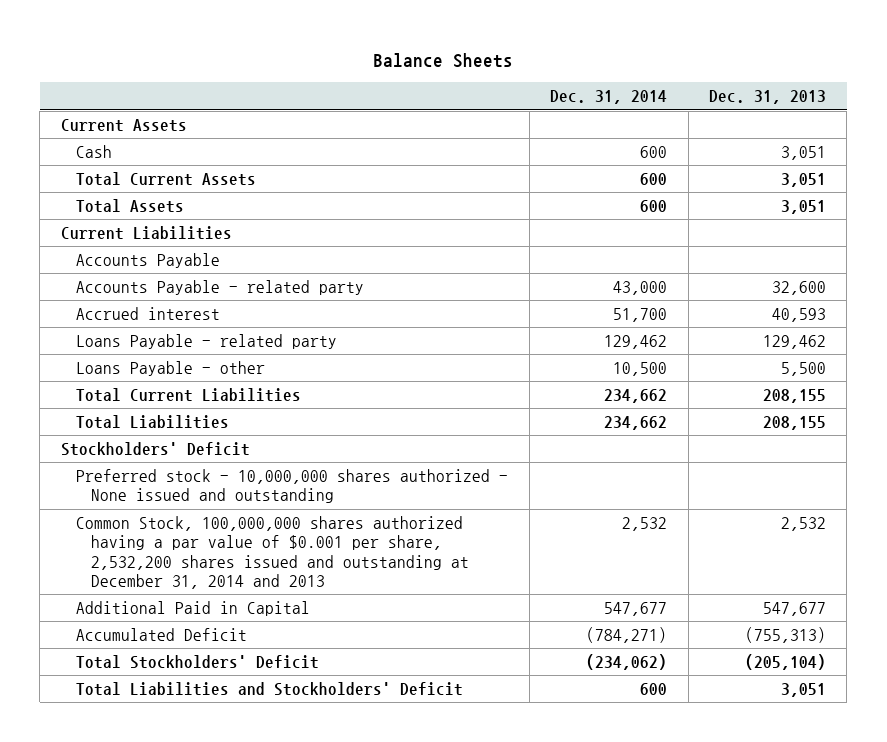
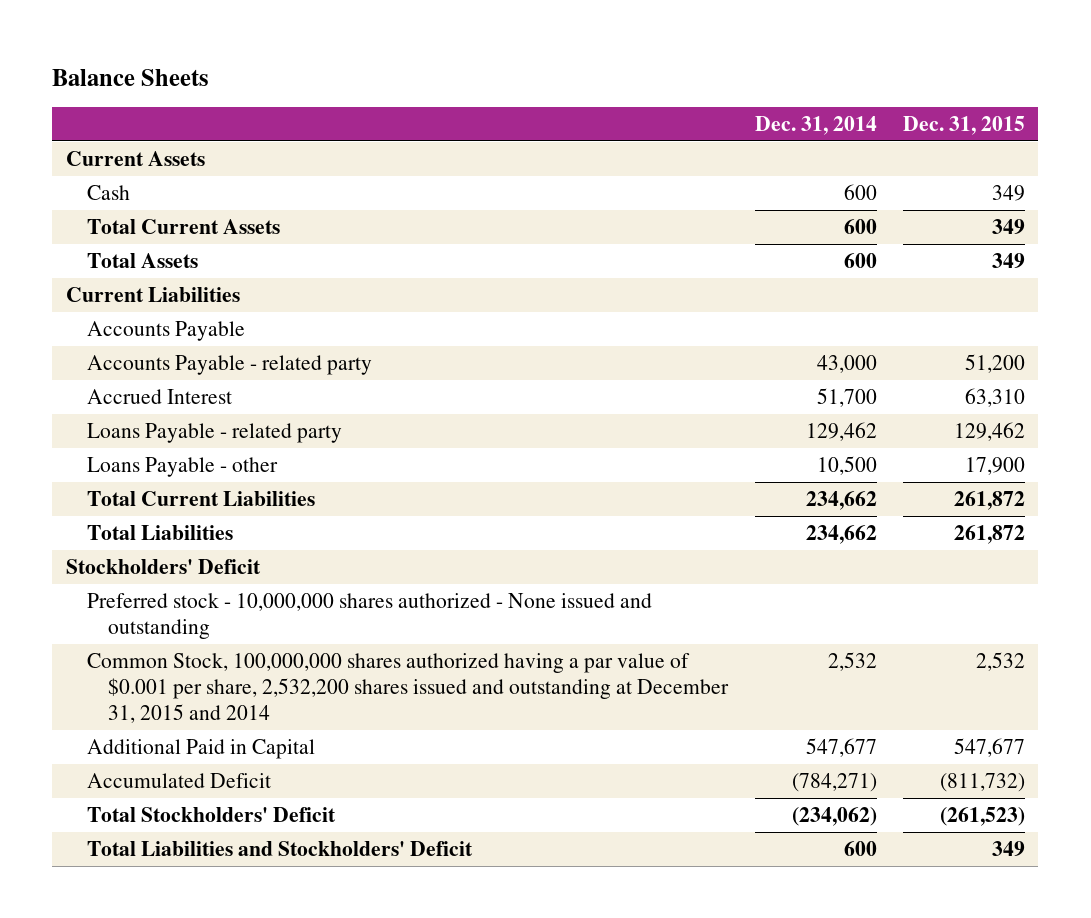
[709,90,827,105] Dec. 31, 2013 -> none
none -> [902,115,1025,135] Dec. 31, 2015
[76,306,221,320] Accrued interest -> [86,388,232,404] Accrued Interest
[76,515,470,589] Common Stock, 100,000,000 shares authorized having a par value of $0.001 per share, 2,532,200 shares issued and outstanding at December 31, 2014 and 2013 -> [86,652,730,723] Common Stock, 100,000,000 shares authorized having a par value of $0.001 per share, 2,532,200 shares issued and outstanding at December 31, 2015 and 2014

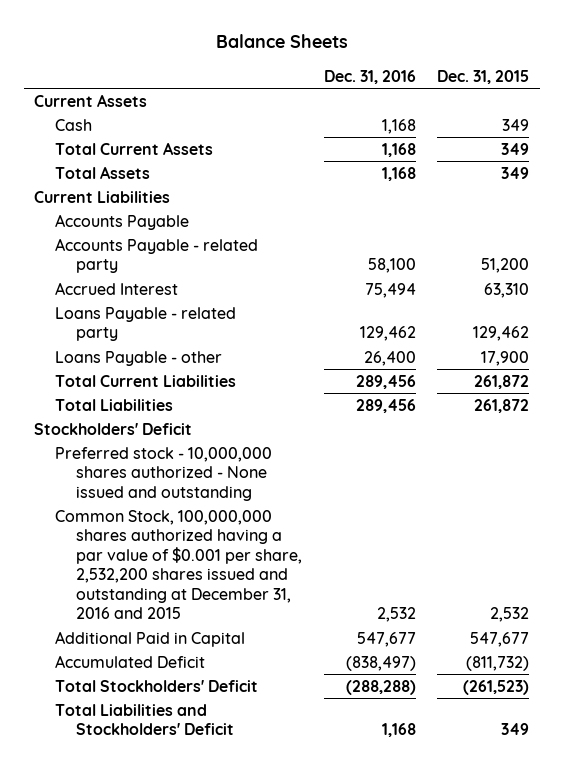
[754,115,877,135] Dec. 31, 2014 -> none
none -> [323,69,416,84] Dec. 31, 2016
[86,652,730,723] Common Stock, 100,000,000 shares authorized having a par value of $0.001 per share, 2,532,200 shares issued and outstanding at December 31, 2015 and 2014 -> [55,509,303,620] Common Stock, 100,000,000 shares authorized having a par value of $0.001 per share, 2,532,200 shares issued and outstanding at December 31, 2016 and 2015

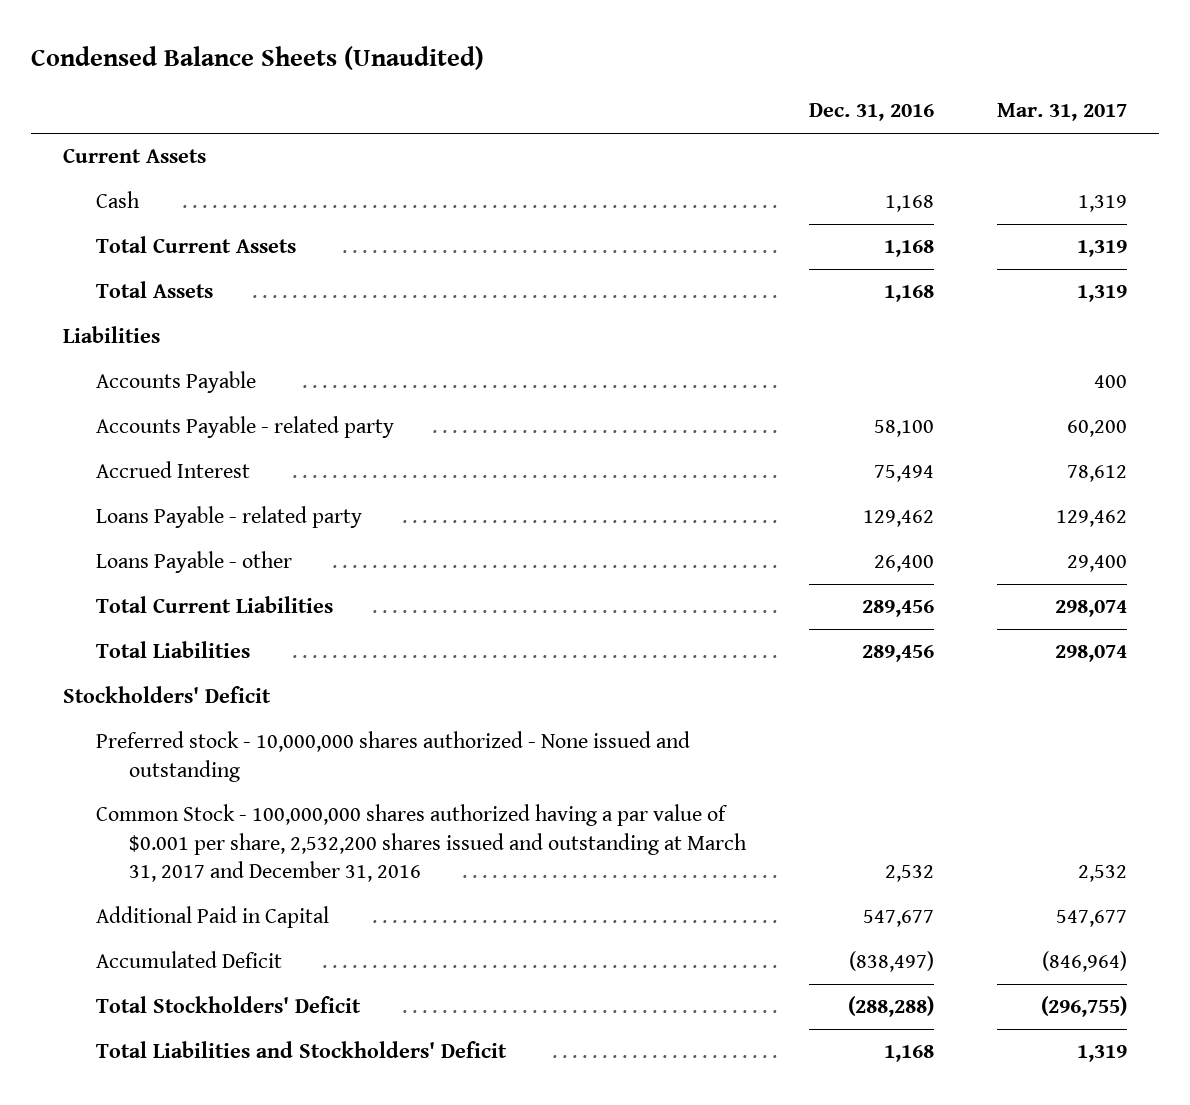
[215,34,348,49] Balance Sheets -> [31,45,485,70] Condensed Balance Sheets (Unaudited)
[437,69,530,84] Dec. 31, 2015 -> none
none -> [997,103,1128,122] Mar. 31, 2017
[34,190,171,203] Current Liabilities -> [62,326,160,344] Liabilities
[55,509,303,620] Common Stock, 100,000,000 shares authorized having a par value of $0.001 per share, 2,532,200 shares issued and outstanding at December 31, 2016 and 2015 -> [95,804,747,882] Common Stock - 100,000,000 shares authorized having a par value of $0.001 per share, 2,532,200 shares issued and outstanding at March 31, 2017 and December 31, 2016

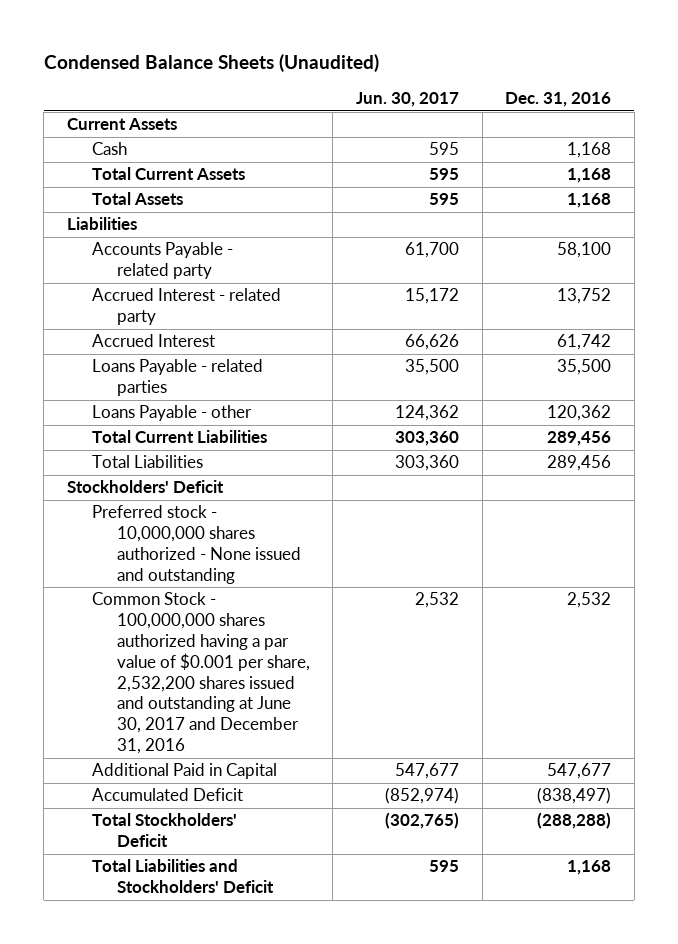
[997,103,1128,122] Mar. 31, 2017 -> none
none -> [355,92,459,108] Jun. 30, 2017
[95,371,256,394] Accounts Payable -> none
none -> [91,288,281,326] Accrued Interest - related party
[874,465,935,483] 75,494 -> [557,334,612,351] 61,742
[95,506,362,529] Loans Payable - related party -> [91,359,263,397] Loans Payable - related parties
[863,510,935,528] 129,462 -> [557,359,612,376] 35,500
[874,555,935,573] 26,400 -> [547,405,612,422] 120,362
[95,804,747,882] Common Stock - 100,000,000 shares authorized having a par value of $0.001 per share, 2,532,200 shares issued and outstanding at March 31, 2017 and December 31, 2016 -> [91,592,310,755] Common Stock - 100,000,000 shares authorized having a par value of $0.001 per share, 2,532,200 shares issued and outstanding at June 30, 2017 and December 31, 2016

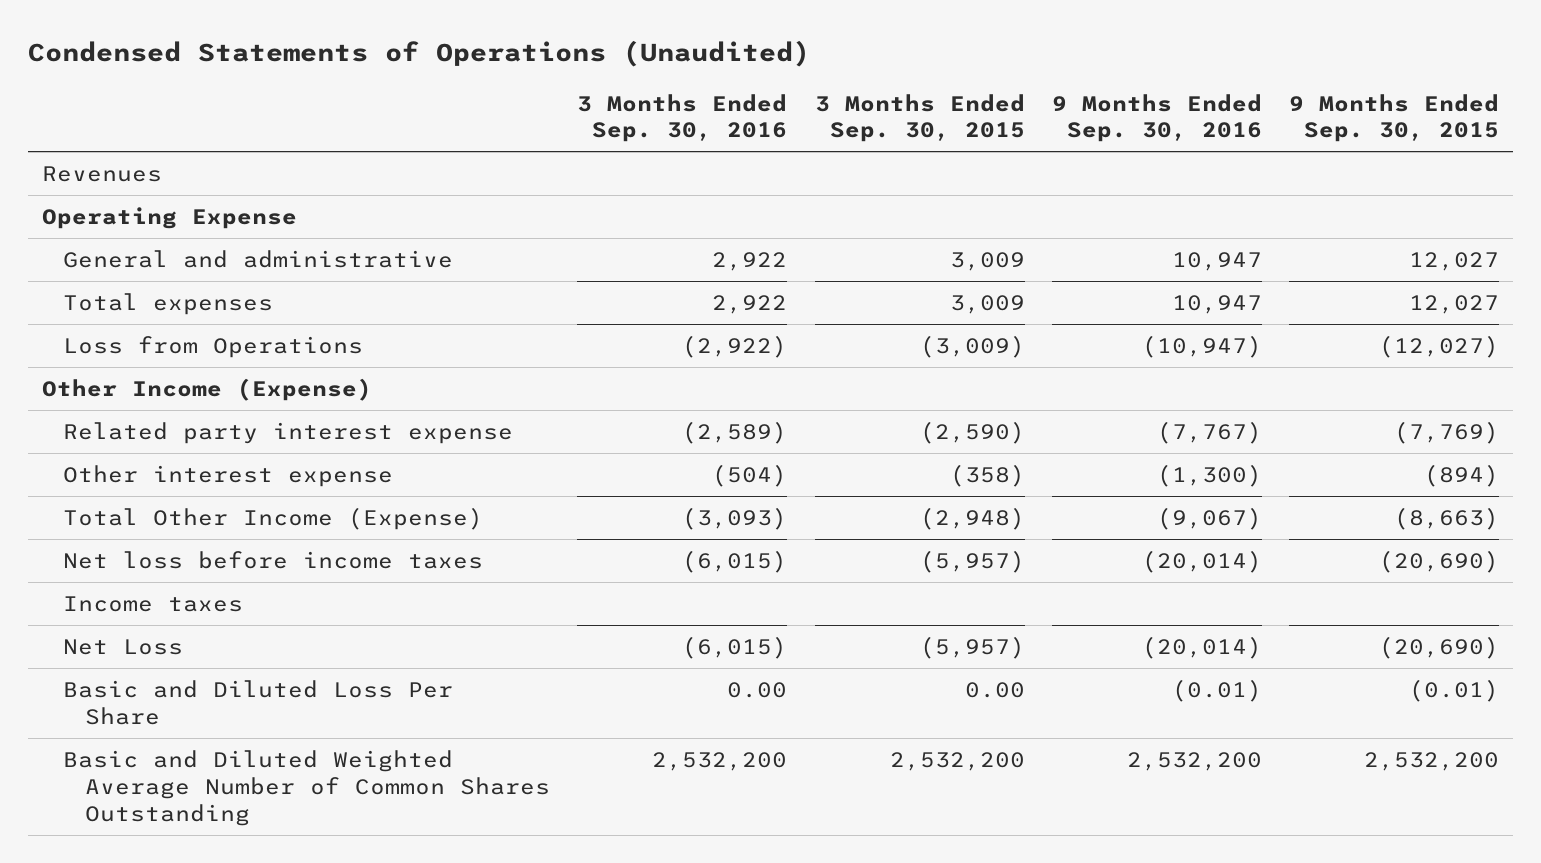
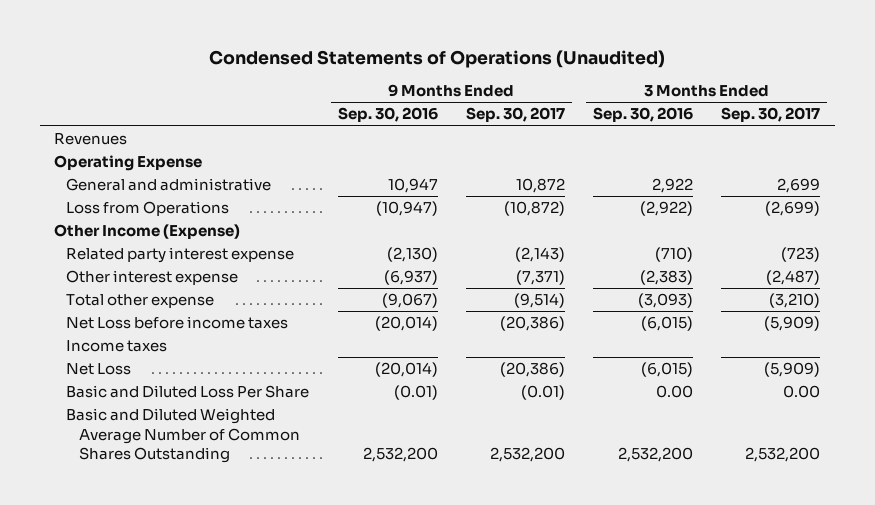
[814,93,1025,143] 3 Months Ended Sep. 30, 2015 -> none
[1288,93,1499,143] 9 Months Ended Sep. 30, 2015 -> none
none -> [465,107,565,123] Sep. 30, 2017
none -> [721,107,821,123] Sep. 30, 2017
[63,292,274,315] Total expenses -> none
[682,420,788,444] (2,589) -> [655,247,694,263] (710)
[1156,420,1262,444] (7,767) -> [386,247,438,263] (2,130)
[712,463,788,487] (504) -> [640,270,694,286] (2,383)
[1156,463,1262,487] (1,300) -> [383,270,438,286] (6,937)
[63,506,484,530] Total Other Income (Expense) -> [66,294,215,309] Total other expense
[63,550,484,569] Net loss before income taxes -> [66,316,289,330] Net Loss before income taxes

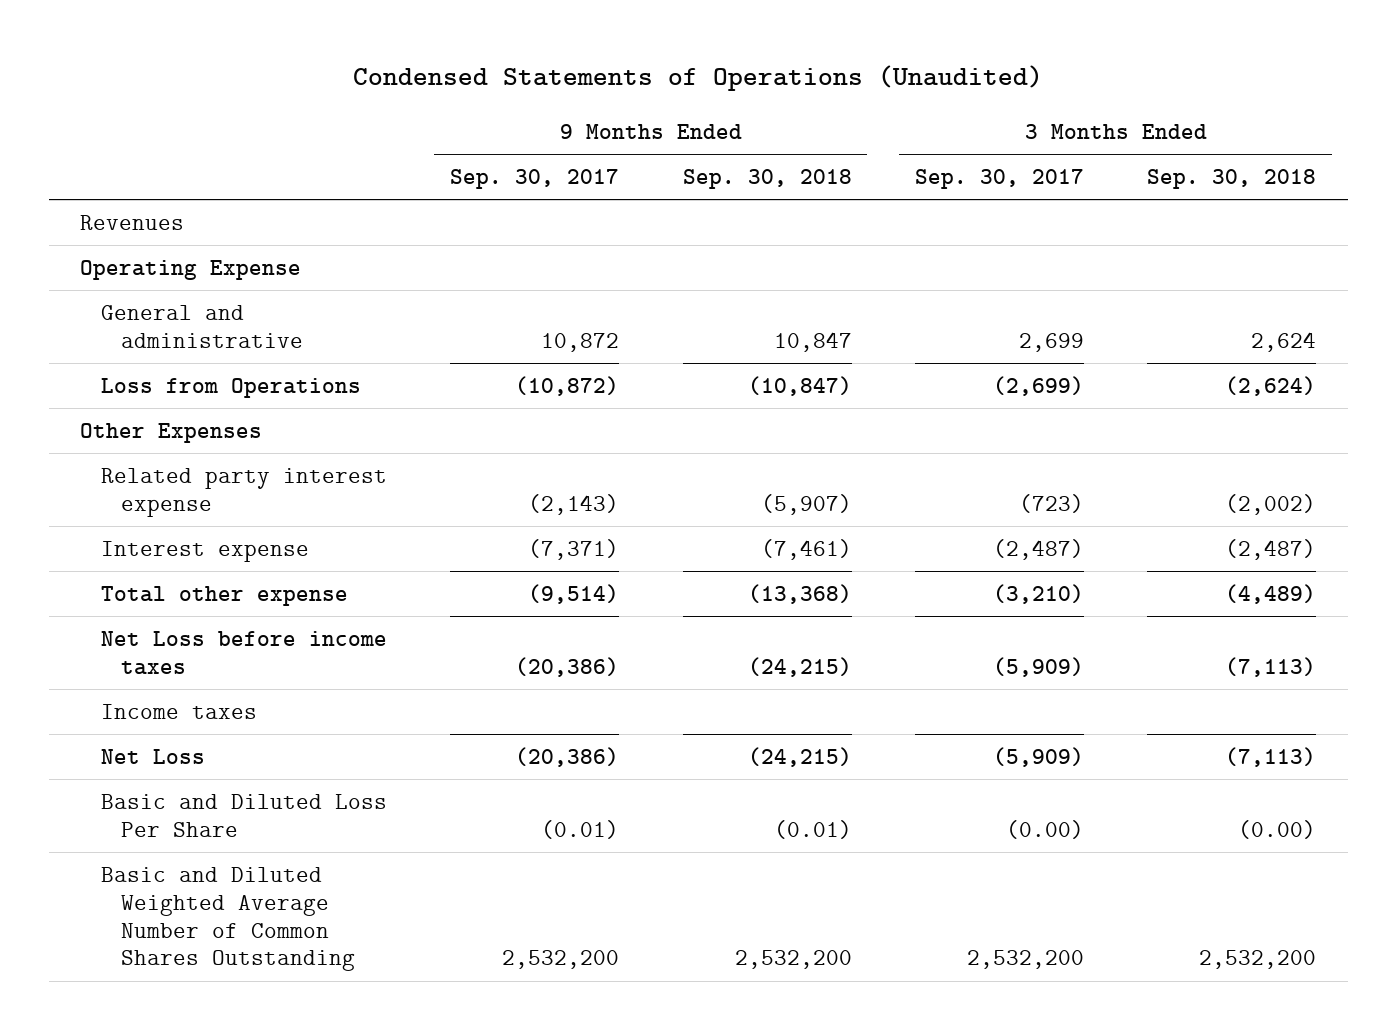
[337,107,438,123] Sep. 30, 2016 -> none
[593,107,694,123] Sep. 30, 2016 -> none
none -> [682,169,852,190] Sep. 30, 2018
none -> [1147,169,1317,190] Sep. 30, 2018
[54,224,241,240] Other Income (Expense) -> [80,422,263,443] Other Expenses
[66,270,239,286] Other interest expense -> [100,540,309,562] Interest expense
[783,385,821,399] 0.00 -> [1005,819,1084,839] (0.00)

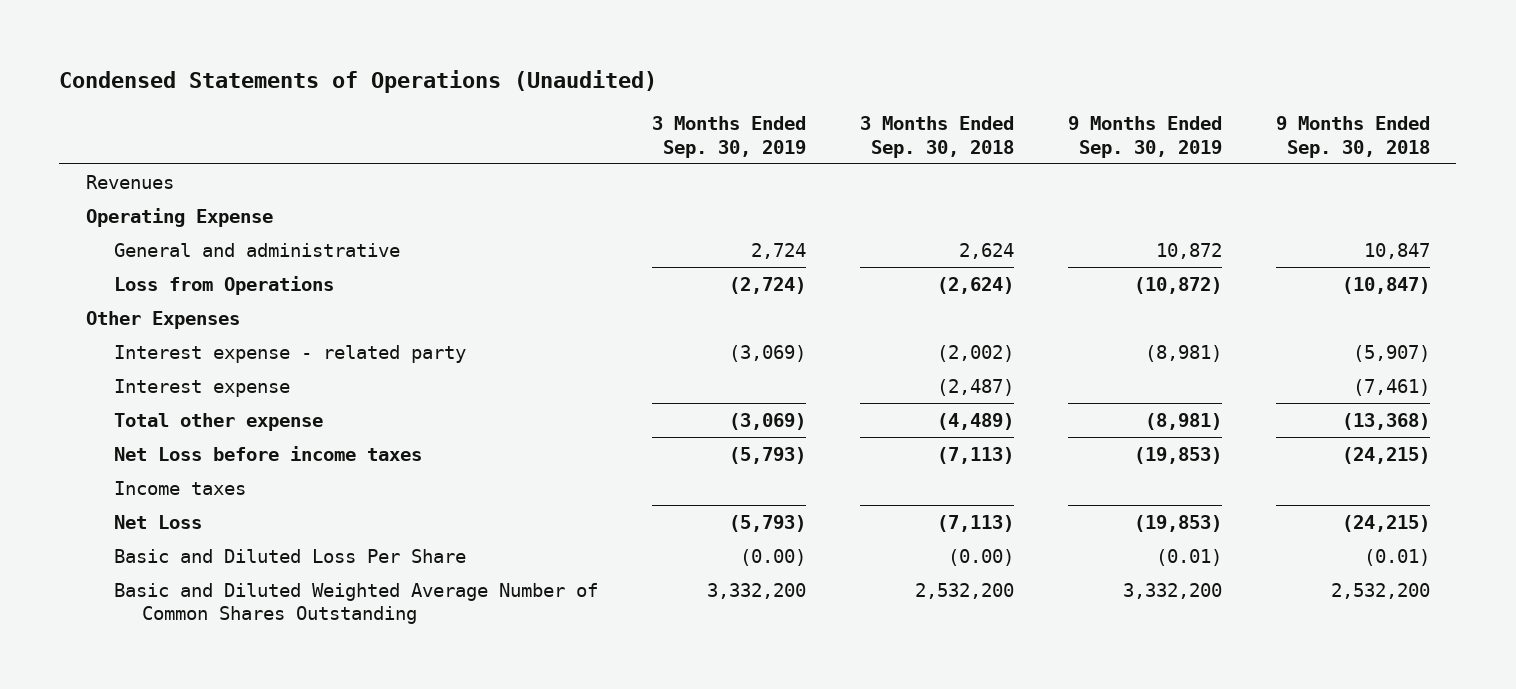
[450,169,620,190] Sep. 30, 2017 -> none
[914,169,1084,190] Sep. 30, 2017 -> none
none -> [652,116,807,158] 3 Months Ended Sep. 30, 2019
none -> [1067,116,1222,158] 9 Months Ended Sep. 30, 2019
[100,467,387,517] Related party interest expense -> [114,344,467,363] Interest expense - related party

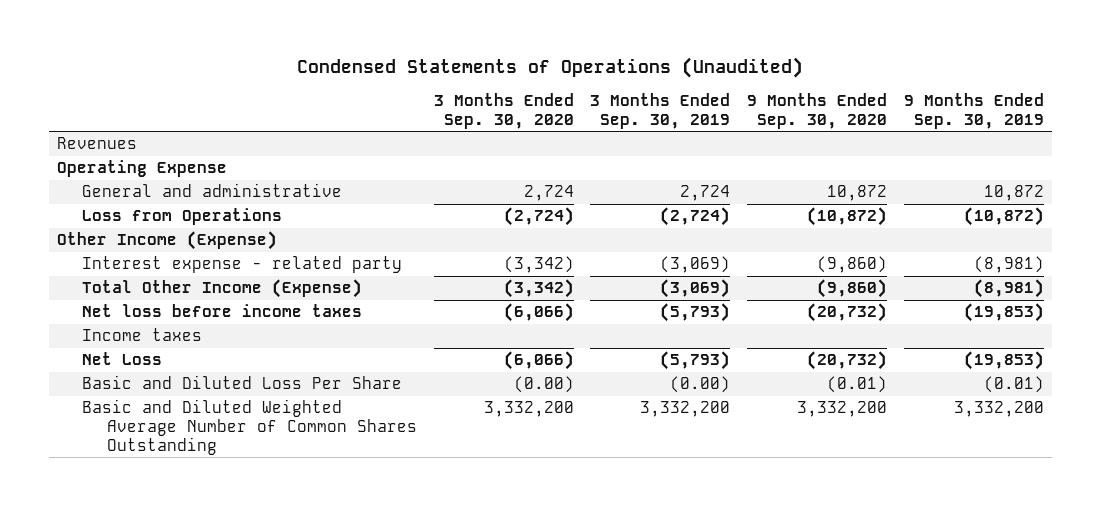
[859,116,1014,158] 3 Months Ended Sep. 30, 2018 -> none
[1275,116,1430,158] 9 Months Ended Sep. 30, 2018 -> none
none -> [433,92,574,129] 3 Months Ended Sep. 30, 2020
none -> [746,92,887,129] 9 Months Ended Sep. 30, 2020
[86,310,241,329] Other Expenses -> [57,231,278,251] Other Income (Expense)
[114,378,291,397] Interest expense -> none
[114,412,324,431] Total other expense -> [82,279,363,299] Total Other Income (Expense)
[114,445,423,461] Net Loss before income taxes -> [82,304,363,318] Net loss before income taxes

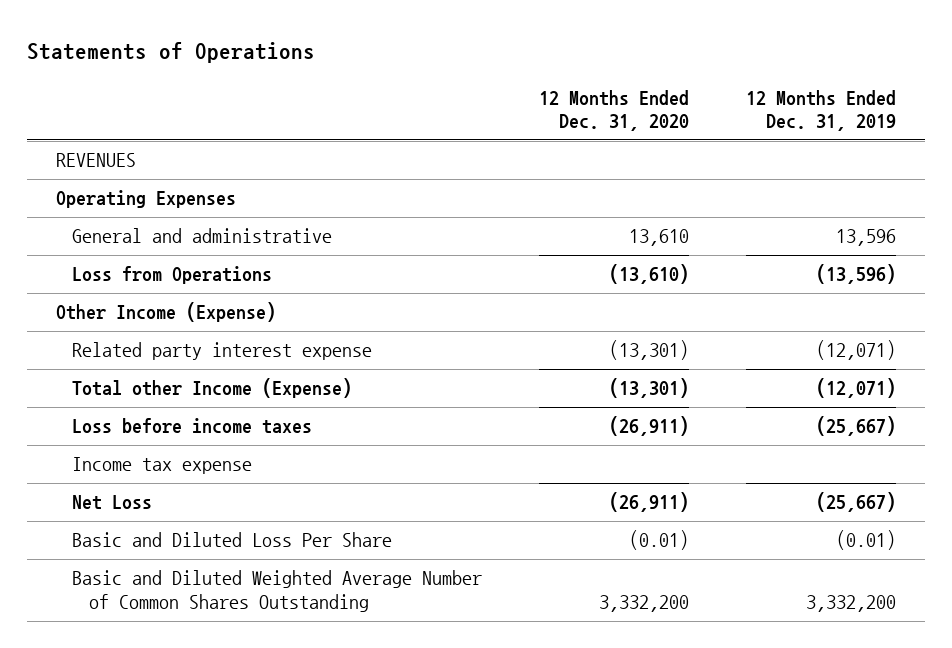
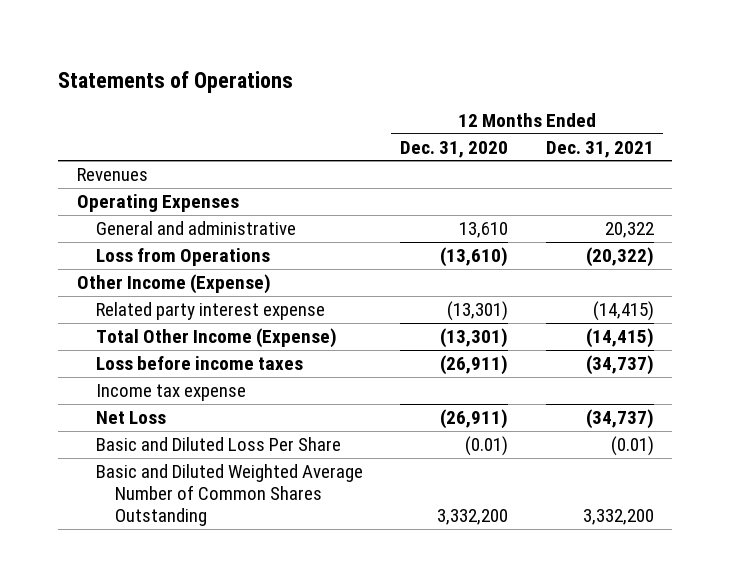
[746,89,897,132] 12 Months Ended Dec. 31, 2019 -> none
none -> [545,140,654,158] Dec. 31, 2021
[55,153,136,168] REVENUES -> [76,168,148,182] Revenues
[72,378,353,399] Total other Income (Expense) -> [96,328,338,349] Total Other Income (Expense)

